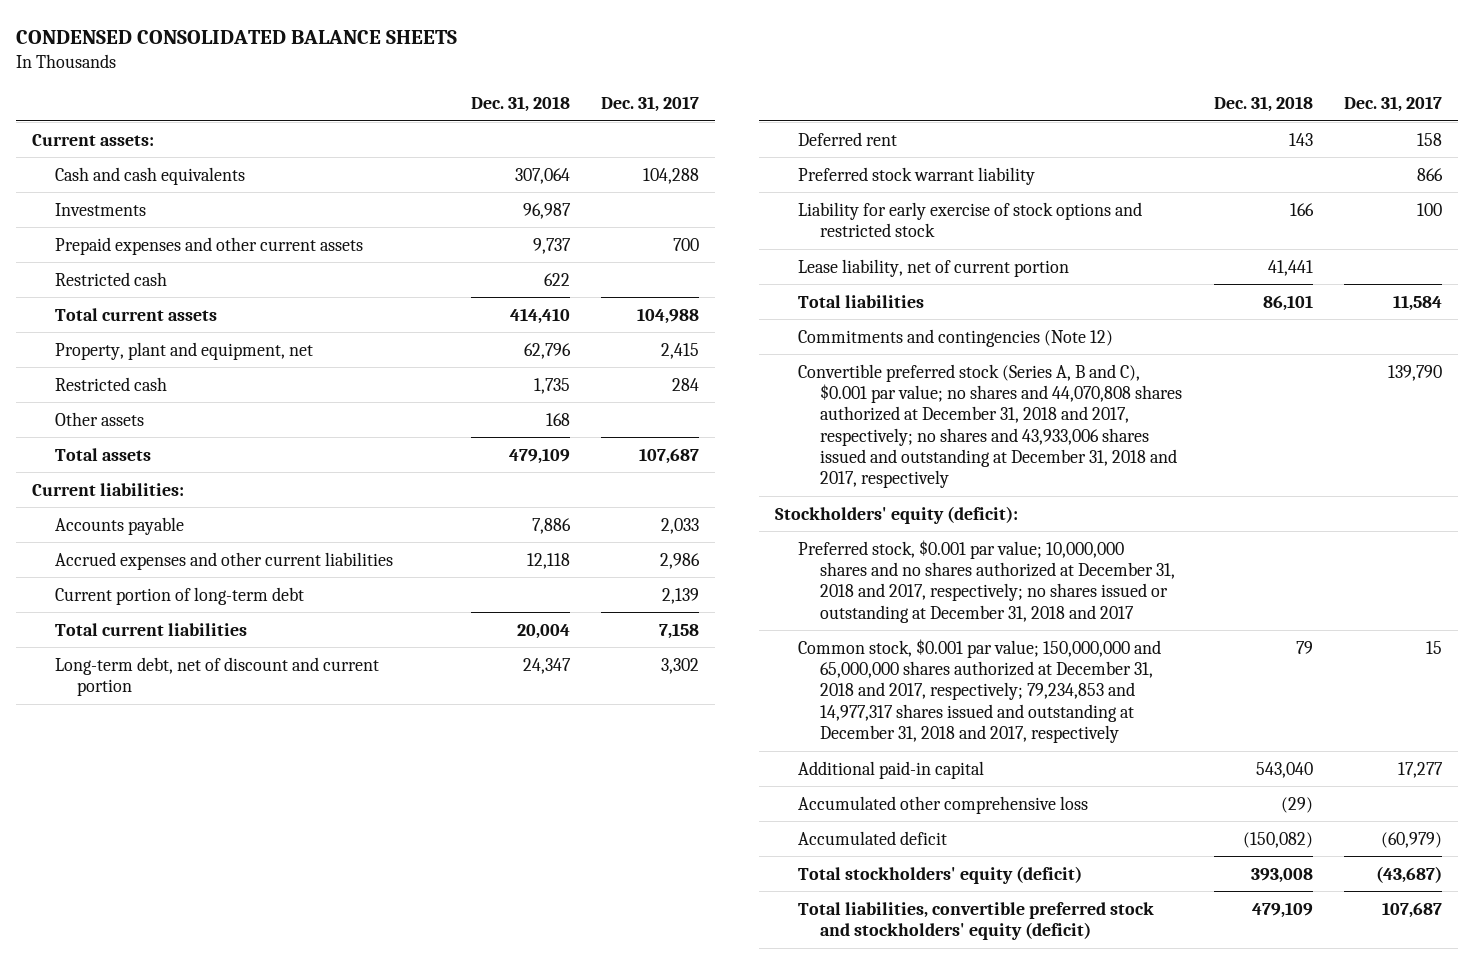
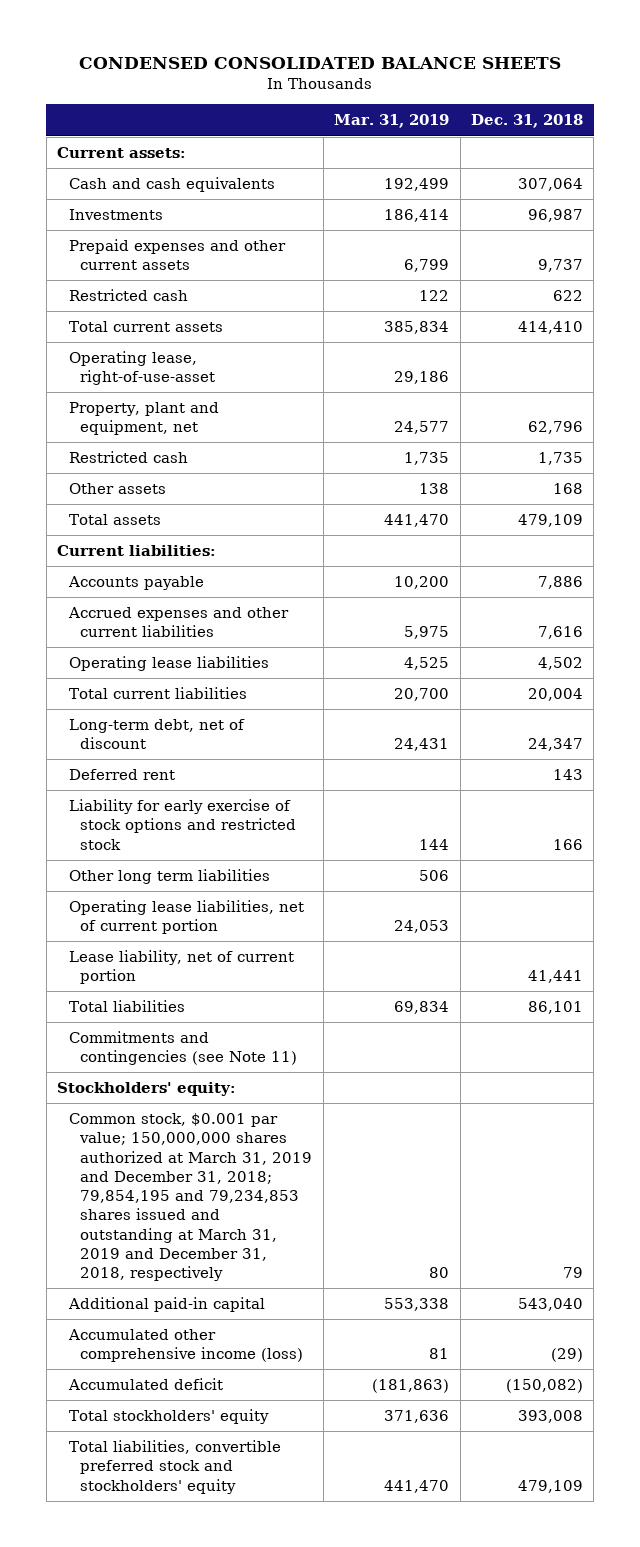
[601,96,700,113] Dec. 31, 2017 -> none
none -> [334,114,450,129] Mar. 31, 2019
none -> [68,351,216,386] Operating lease, right-of-use-asset
[54,586,304,605] Current portion of long-term debt -> none
[526,552,570,569] 12,118 -> [537,626,583,640] 7,616
none -> [68,656,269,672] Operating lease liabilities
[54,656,379,696] Long-term debt, net of discount and current portion -> [68,719,245,750] Long-term debt, net of discount
[797,166,1035,185] Preferred stock warrant liability -> none
none -> [68,869,270,885] Other long term liabilities
none -> [68,900,304,935] Operating lease liabilities, net of current portion
[797,363,1183,489] Convertible preferred stock (Series A, B and C), $0.001 par value; no shares and 44,070,808 shares authorized at December 31, 2018 and 2017, respectively; no shares and 43,933,006 shares issued and outstanding at December 31, 2018 and 2017, respectively -> none
[797,539,1176,623] Preferred stock, $0.001 par value; 10,000,000 shares and no shares authorized at December 31, 2018 and 2017, respectively; no shares issued or outstanding at December 31, 2018 and 2017 -> none
[797,328,1113,347] Commitments and contingencies (Note 12) -> [68,1031,298,1066] Commitments and contingencies (see Note 11)
[775,505,1019,524] Stockholders' equity (deficit): -> [57,1082,237,1097] Stockholders' equity:
[797,638,1161,744] Common stock, $0.001 par value; 150,000,000 and 65,000,000 shares authorized at December 31, 2018 and 2017, respectively; 79,234,853 and 14,977,317 shares issued and outstanding at December 31, 2018 and 2017, respectively -> [68,1113,313,1282] Common stock, $0.001 par value; 150,000,000 shares authorized at March 31, 2019 and December 31, 2018; 79,854,195 and 79,234,853 shares issued and outstanding at March 31, 2019 and December 31, 2018, respectively
[797,795,1088,814] Accumulated other comprehensive loss -> [67,1329,304,1363] Accumulated other comprehensive income (loss)
[797,865,1082,884] Total stockholders' equity (deficit) -> [68,1409,269,1425] Total stockholders' equity
[797,901,1154,940] Total liabilities, convertible preferred stock and stockholders' equity (deficit) -> [68,1440,281,1494] Total liabilities, convertible preferred stock and stockholders' equity

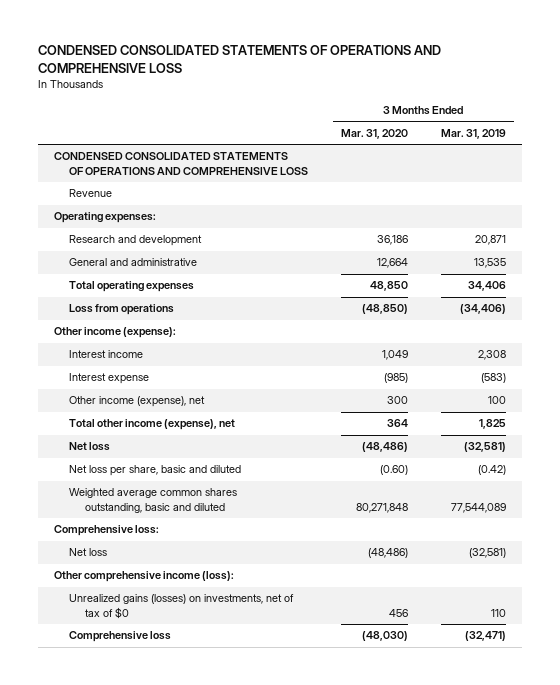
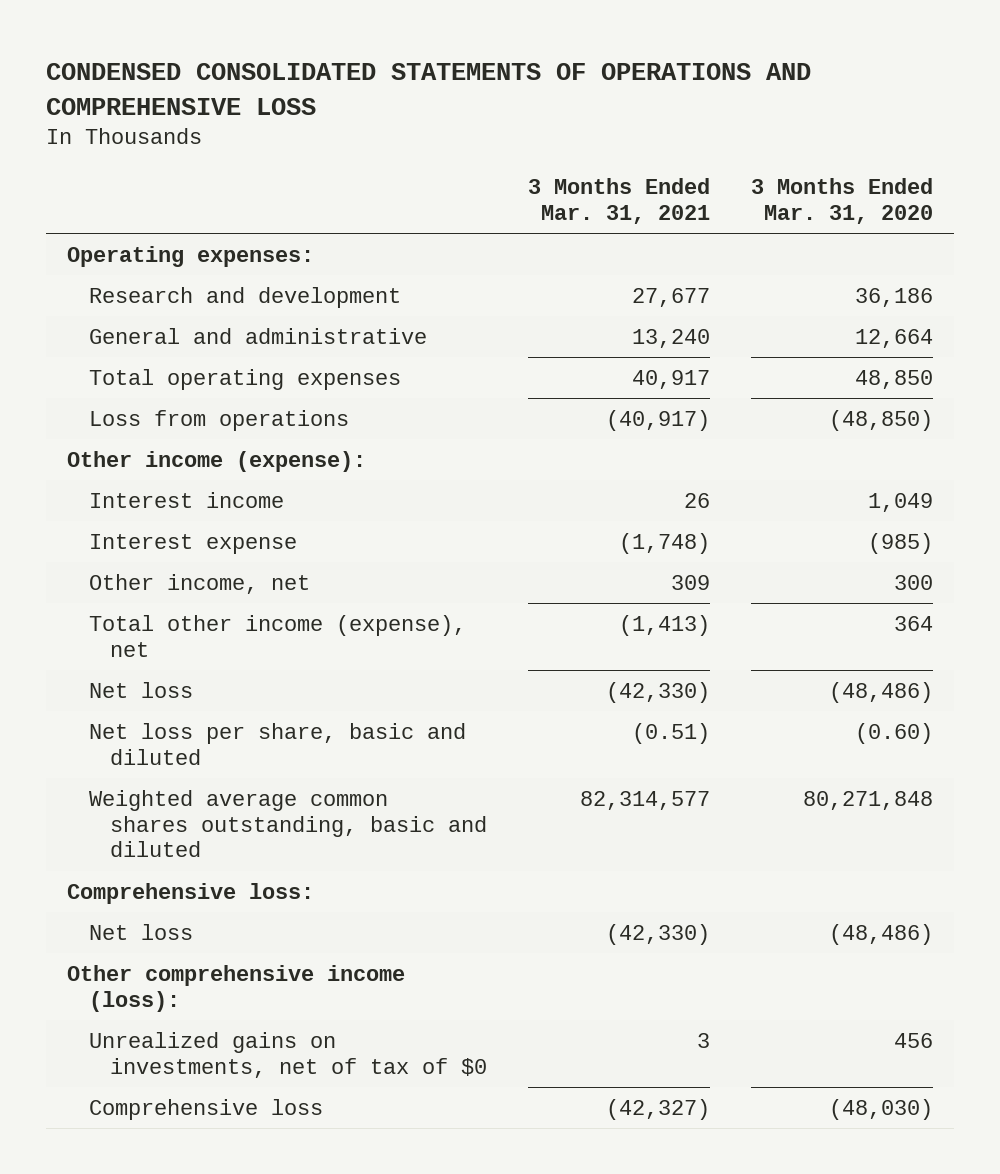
[440,128,506,139] Mar. 31, 2019 -> none
none -> [528,178,711,224] 3 Months Ended Mar. 31, 2021
[54,152,309,175] CONDENSED CONSOLIDATED STATEMENTS OF OPERATIONS AND COMPREHENSIVE LOSS -> none
[69,189,113,198] Revenue -> none
[69,396,206,408] Other income (expense), net -> [88,573,310,594] Other income, net
[69,594,295,619] Unrealized gains (losses) on investments, net of tax of $0 -> [88,1031,488,1078] Unrealized gains on investments, net of tax of $0

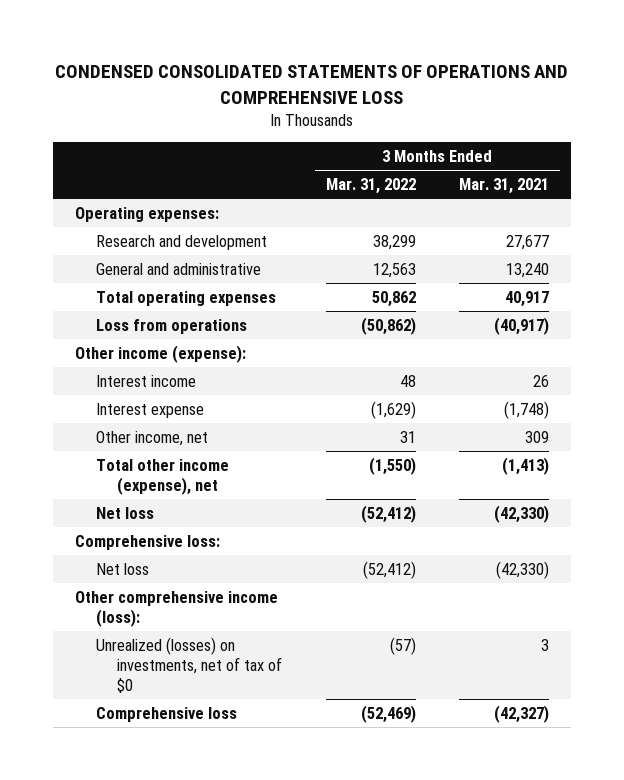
[751,178,934,224] 3 Months Ended Mar. 31, 2020 -> none
none -> [325,178,416,195] Mar. 31, 2022
[88,722,466,765] Net loss per share, basic and diluted -> none
[88,789,488,858] Weighted average common shares outstanding, basic and diluted -> none
[88,1031,488,1078] Unrealized gains on investments, net of tax of $0 -> [95,636,282,693] Unrealized (losses) on investments, net of tax of $0

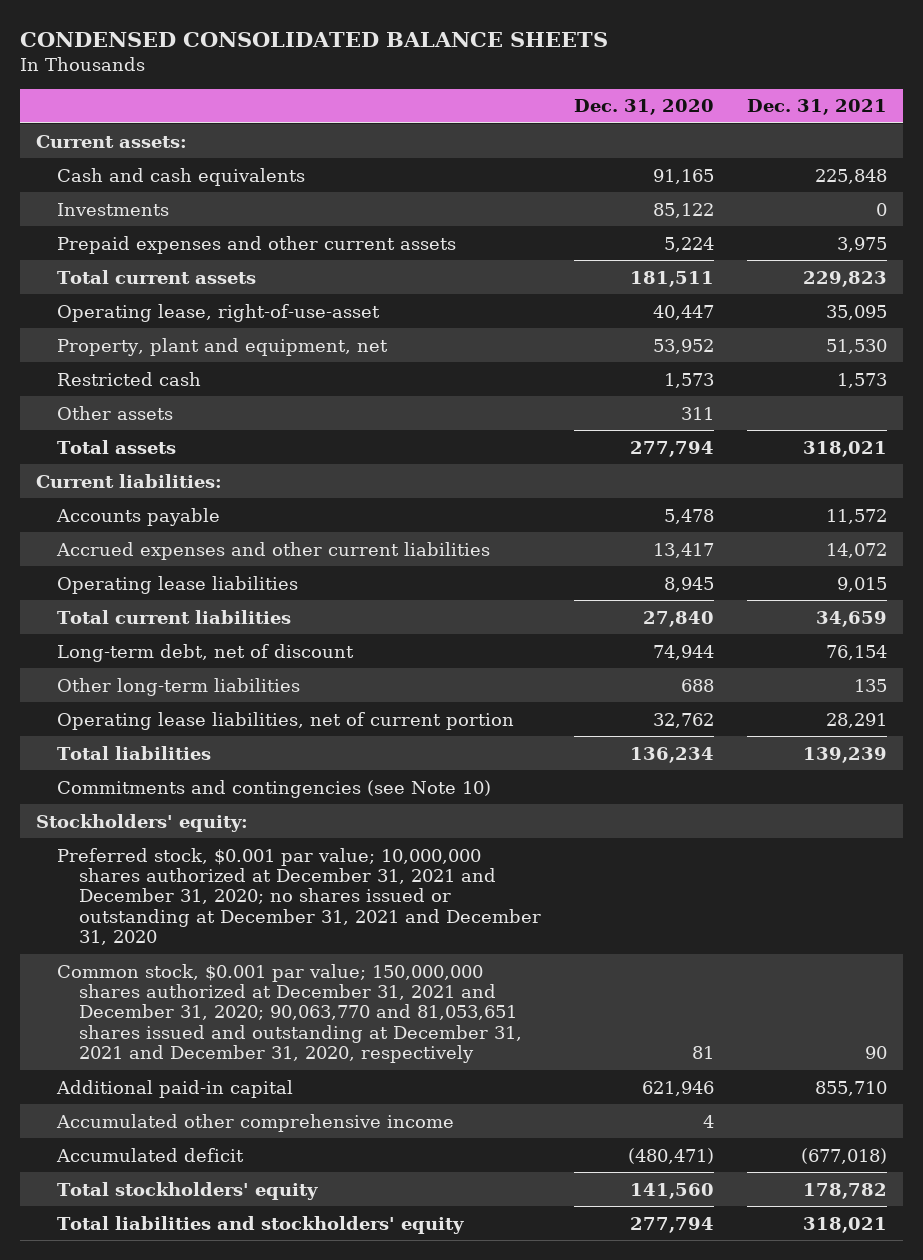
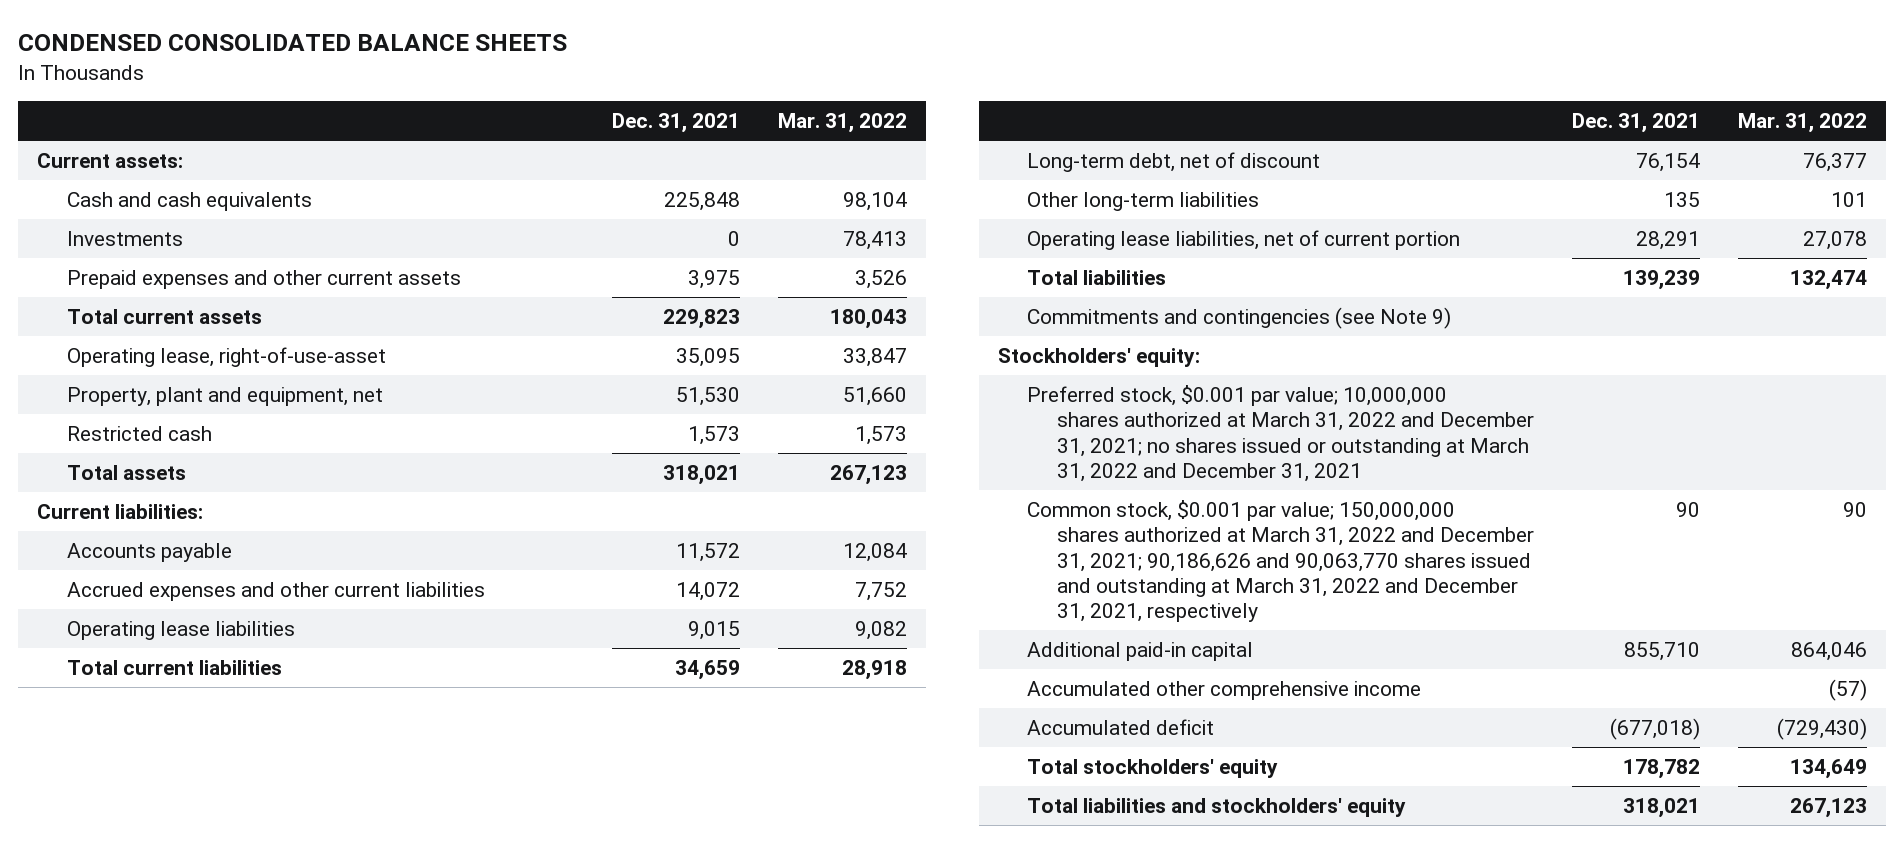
[573,99,714,116] Dec. 31, 2020 -> none
none -> [777,112,907,133] Mar. 31, 2022
[57,405,174,420] Other assets -> none
[57,779,492,798] Commitments and contingencies (see Note 10) -> [1027,307,1452,330] Commitments and contingencies (see Note 9)
[57,847,541,946] Preferred stock, $0.001 par value; 10,000,000 shares authorized at December 31, 2021 and December 31, 2020; no shares issued or outstanding at December 31, 2021 and December 31, 2020 -> [1027,385,1534,482] Preferred stock, $0.001 par value; 10,000,000 shares authorized at March 31, 2022 and December 31, 2021; no shares issued or outstanding at March 31, 2022 and December 31, 2021
[57,963,522,1064] Common stock, $0.001 par value; 150,000,000 shares authorized at December 31, 2021 and December 31, 2020; 90,063,770 and 81,053,651 shares issued and outstanding at December 31, 2021 and December 31, 2020, respectively -> [1027,500,1534,623] Common stock, $0.001 par value; 150,000,000 shares authorized at March 31, 2022 and December 31, 2021; 90,186,626 and 90,063,770 shares issued and outstanding at March 31, 2022 and December 31, 2021, respectively

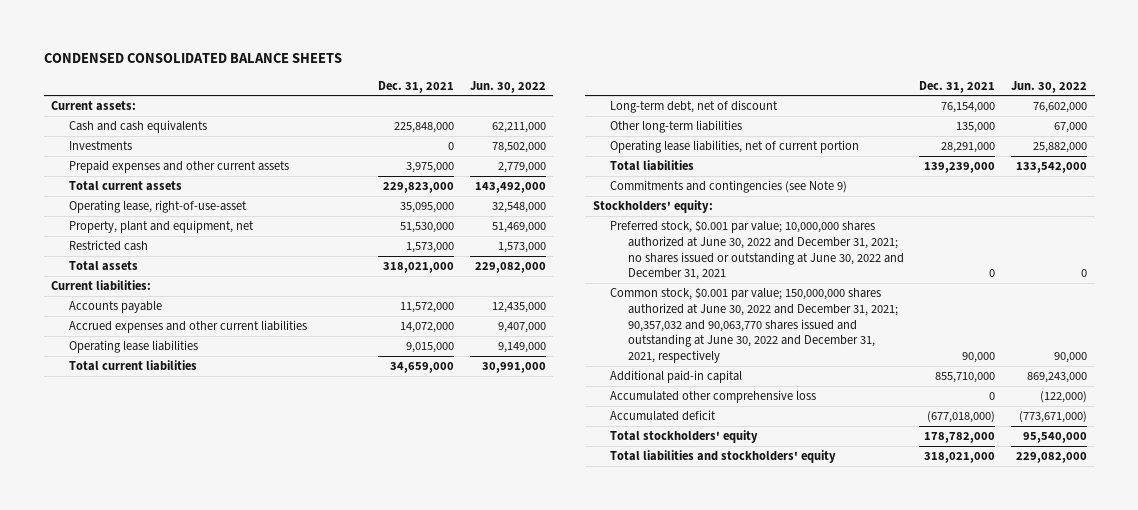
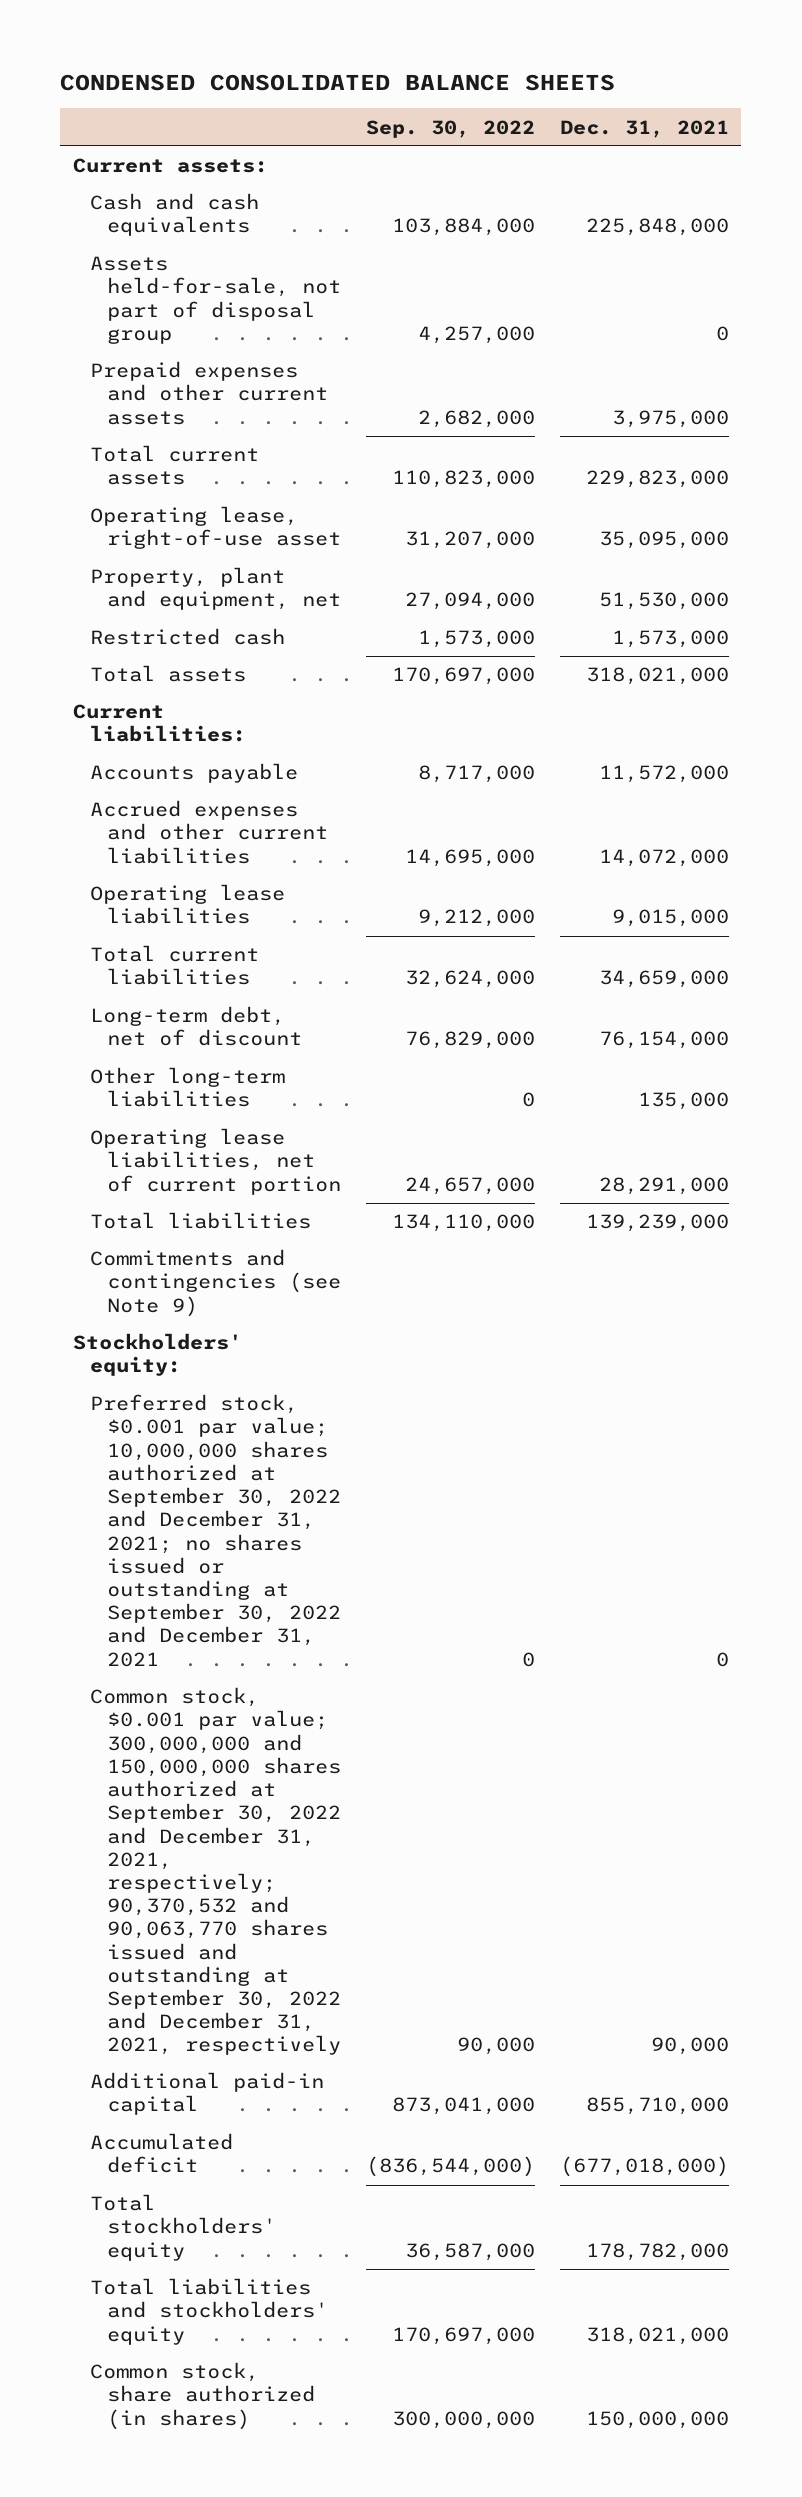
[469,80,546,93] Jun. 30, 2022 -> none
none -> [365,119,535,138] Sep. 30, 2022
[68,141,132,151] Investments -> none
none -> [89,256,341,344] Assets held-for-sale, not part of disposal group
[68,200,247,214] Operating lease, right-of-use-asset -> [89,506,341,550] Operating lease, right-of-use asset
[610,220,904,281] Preferred stock, $0.001 par value; 10,000,000 shares authorized at June 30, 2022 and December 31, 2021; no shares issued or outstanding at June 30, 2022 and December 31, 2021 -> [89,1394,341,1667] Preferred stock, $0.001 par value; 10,000,000 shares authorized at September 30, 2022 and December 31, 2021; no shares issued or outstanding at September 30, 2022 and December 31, 2021
[610,287,898,364] Common stock, $0.001 par value; 150,000,000 shares authorized at June 30, 2022 and December 31, 2021; 90,357,032 and 90,063,770 shares issued and outstanding at June 30, 2022 and December 31, 2021, respectively -> [89,1687,341,2056] Common stock, $0.001 par value; 300,000,000 and 150,000,000 shares authorized at September 30, 2022 and December 31, 2021, respectively; 90,370,532 and 90,063,770 shares issued and outstanding at September 30, 2022 and December 31, 2021, respectively
[610,390,817,404] Accumulated other comprehensive loss -> none
none -> [89,2362,315,2430] Common stock, share authorized (in shares)

